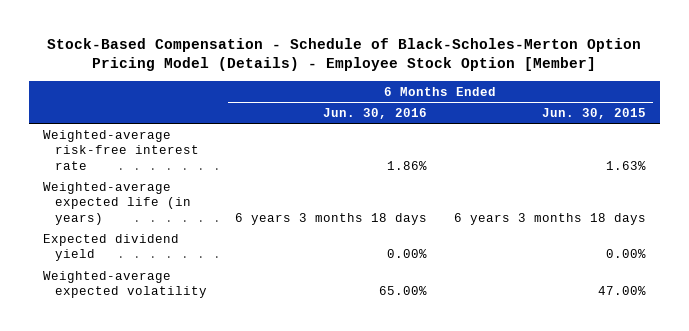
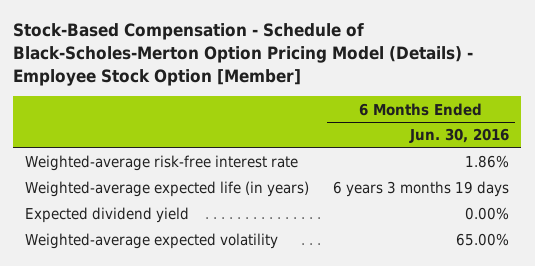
[541,107,646,119] Jun. 30, 2015 -> none
[234,212,427,225] 6 years 3 months 18 days -> [333,181,510,198] 6 years 3 months 19 days

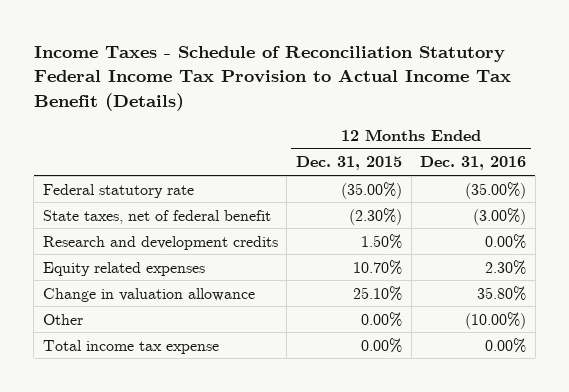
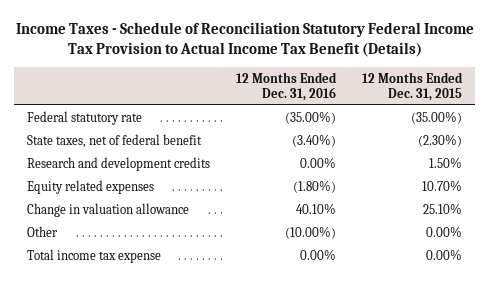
[473,207,527,225] (3.00%) -> [292,133,337,147] (3.40%)
[485,259,527,275] 2.30% -> [293,179,337,193] (1.80%)
[477,285,527,301] 35.80% -> [296,202,337,214] 40.10%

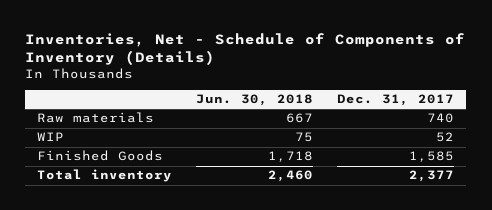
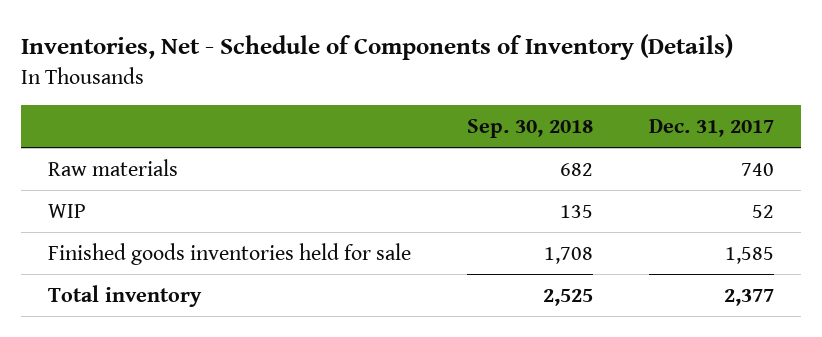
[196,93,314,106] Jun. 30, 2018 -> none
none -> [466,118,593,138] Sep. 30, 2018
[37,150,164,162] Finished Goods -> [48,242,412,265] Finished goods inventories held for sale

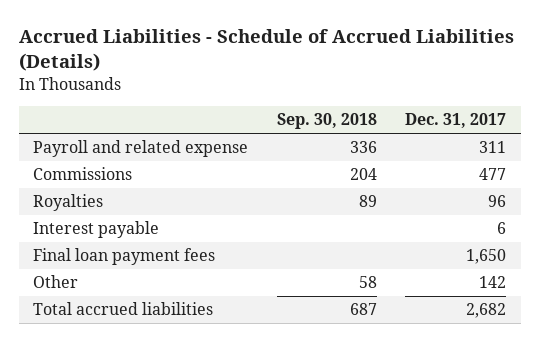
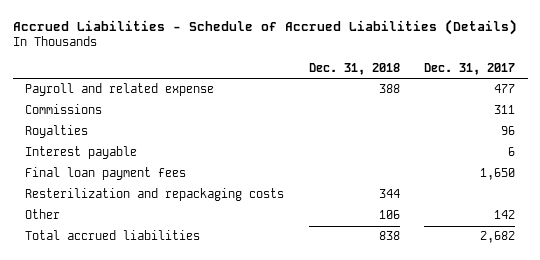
[276,113,377,130] Sep. 30, 2018 -> none
none -> [308,62,400,75] Dec. 31, 2018
[479,141,507,154] 311 -> [494,84,516,94] 477
[479,168,507,181] 477 -> [494,105,516,115] 311
none -> [25,188,285,202] Resterilization and repackaging costs

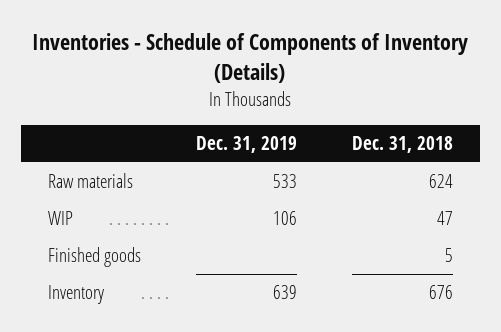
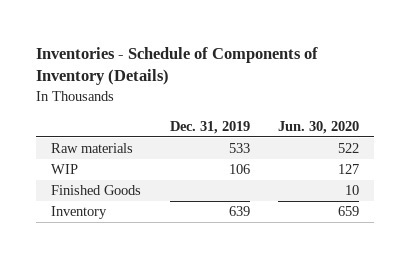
[351,136,453,154] Dec. 31, 2018 -> none
none -> [278,120,360,134] Jun. 30, 2020
[48,247,142,268] Finished goods -> [50,185,141,196] Finished Goods

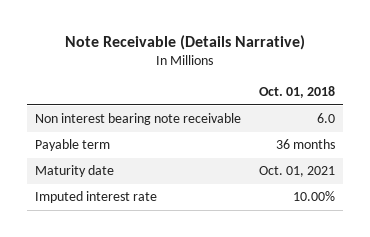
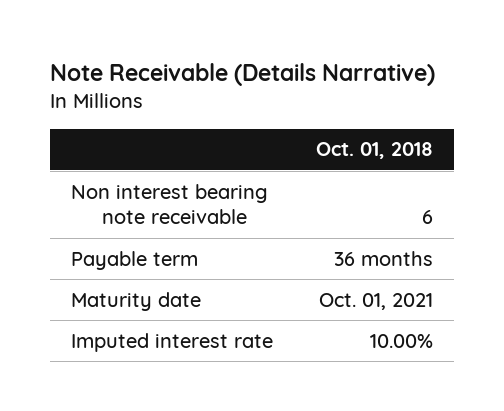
[316,113,335,124] 6.0 -> [421,210,433,225] 6

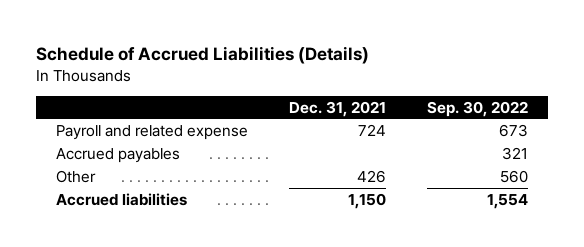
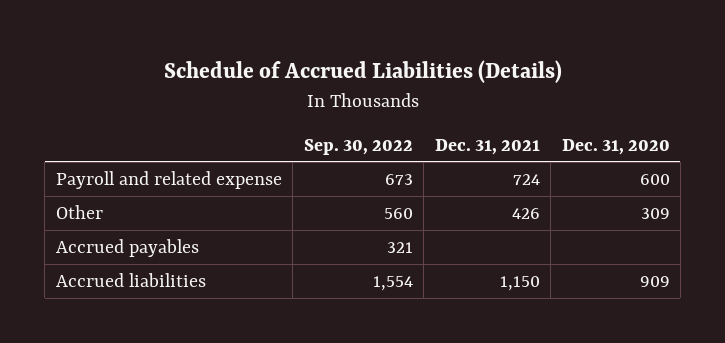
none -> [561,138,670,155] Dec. 31, 2020
[56,147,181,163] Accrued payables -> [55,238,199,257] Accrued payables

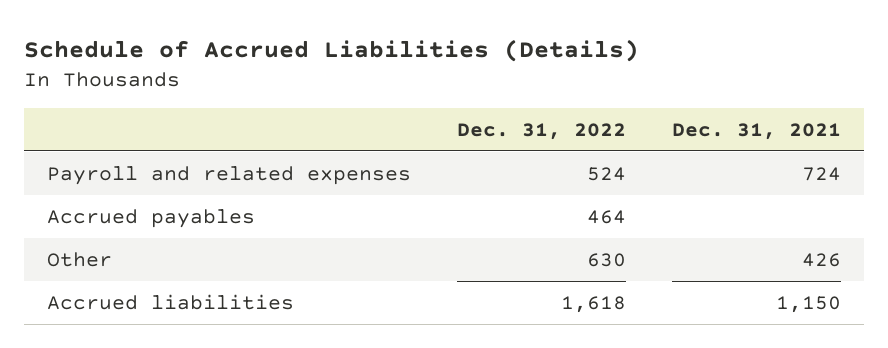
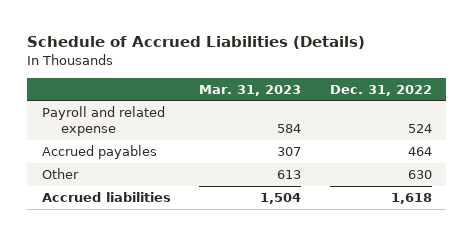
[672,122,842,140] Dec. 31, 2021 -> none
none -> [199,84,302,96] Mar. 31, 2023
[46,165,411,185] Payroll and related expenses -> [41,106,165,137] Payroll and related expense

